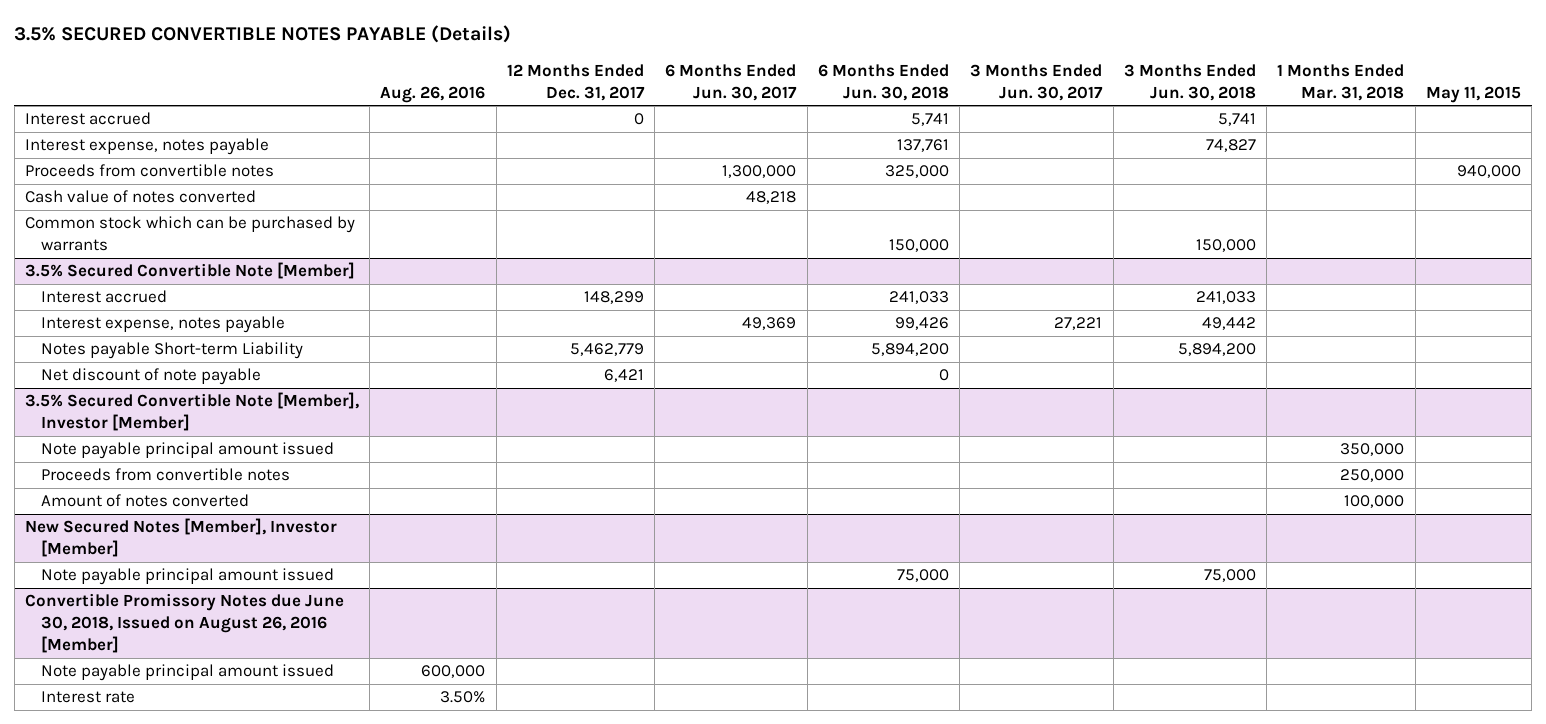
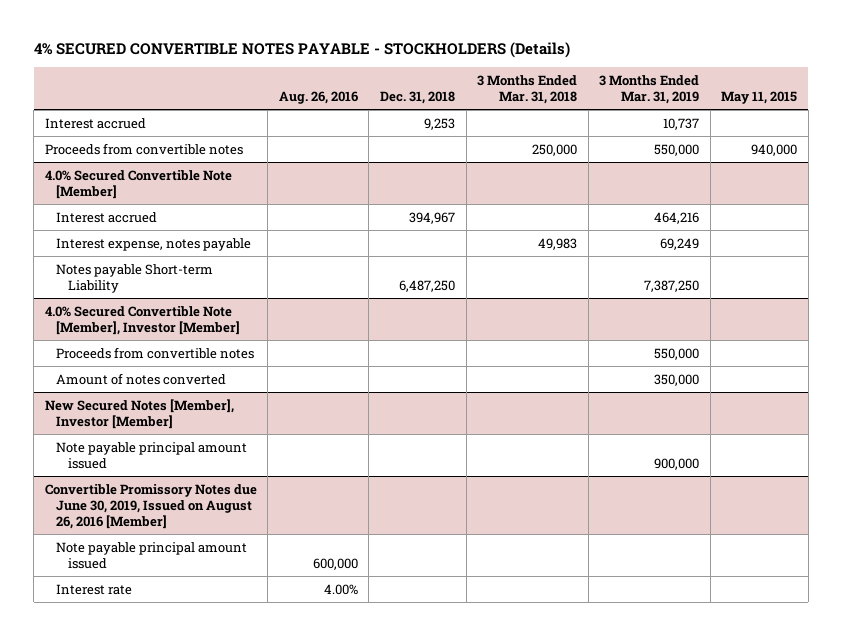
[14,25,512,44] 3.5% SECURED CONVERTIBLE NOTES PAYABLE (Details) -> [33,42,570,59] 4% SECURED CONVERTIBLE NOTES PAYABLE - STOCKHOLDERS (Details)
[506,63,645,101] 12 Months Ended Dec. 31, 2017 -> none
[665,63,798,101] 6 Months Ended Jun. 30, 2017 -> none
[817,63,949,101] 6 Months Ended Jun. 30, 2018 -> none
[970,63,1104,101] 3 Months Ended Jun. 30, 2017 -> none
[1123,63,1256,101] 3 Months Ended Jun. 30, 2018 -> none
[1277,63,1405,101] 1 Months Ended Mar. 31, 2018 -> none
none -> [379,90,455,104] Dec. 31, 2018
none -> [477,74,578,104] 3 Months Ended Mar. 31, 2018
none -> [599,74,700,104] 3 Months Ended Mar. 31, 2019
[24,138,269,156] Interest expense, notes payable -> none
[24,190,256,204] Cash value of notes converted -> none
[24,216,355,252] Common stock which can be purchased by warrants -> none
[24,262,355,280] 3.5% Secured Convertible Note [Member] -> none
[40,290,167,304] Interest accrued -> none
[40,316,285,334] Interest expense, notes payable -> none
[40,342,303,360] Notes payable Short-term Liability -> none
[40,368,261,386] Net discount of note payable -> none
[40,442,334,460] Note payable principal amount issued -> none
none -> [44,169,232,199] 4.0% Secured Convertible Note [Member]
none -> [56,211,158,223] Interest accrued
none -> [56,237,252,251] Interest expense, notes payable
none -> [56,263,214,293] Notes payable Short-term Liability
[24,392,359,432] 3.5% Secured Convertible Note [Member], Investor [Member] -> [44,305,241,335] 4.0% Secured Convertible Note [Member], Investor [Member]
[24,593,344,653] Convertible Promissory Notes due June 30, 2018, Issued on August 26, 2016 [Member] -> [44,483,257,529] Convertible Promissory Notes due June 30, 2019, Issued on August 26, 2016 [Member]
[440,691,486,704] 3.50% -> [323,583,358,595] 4.00%

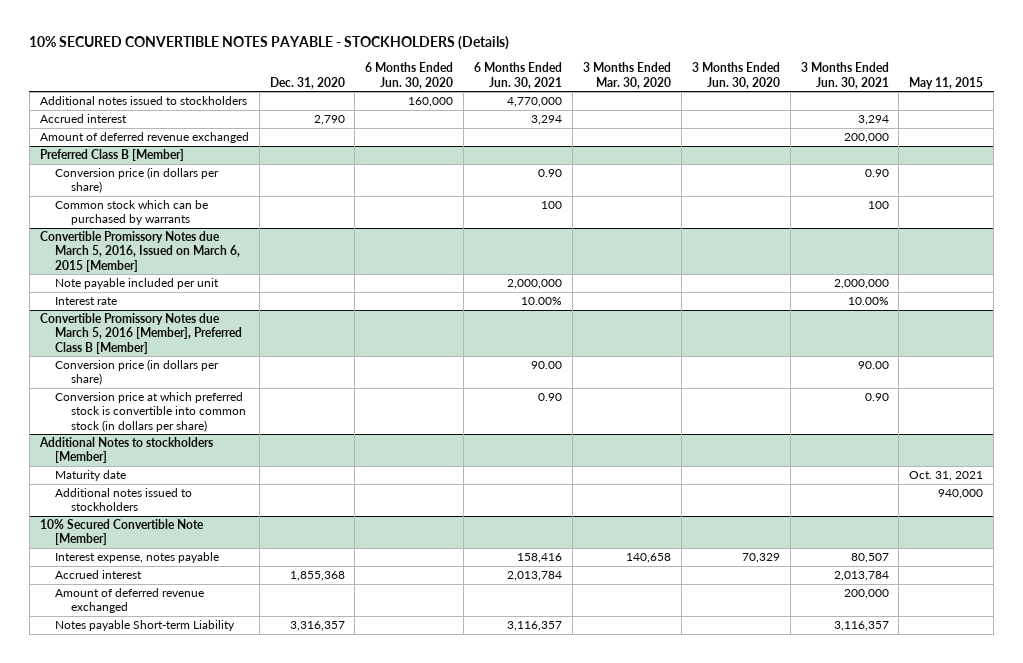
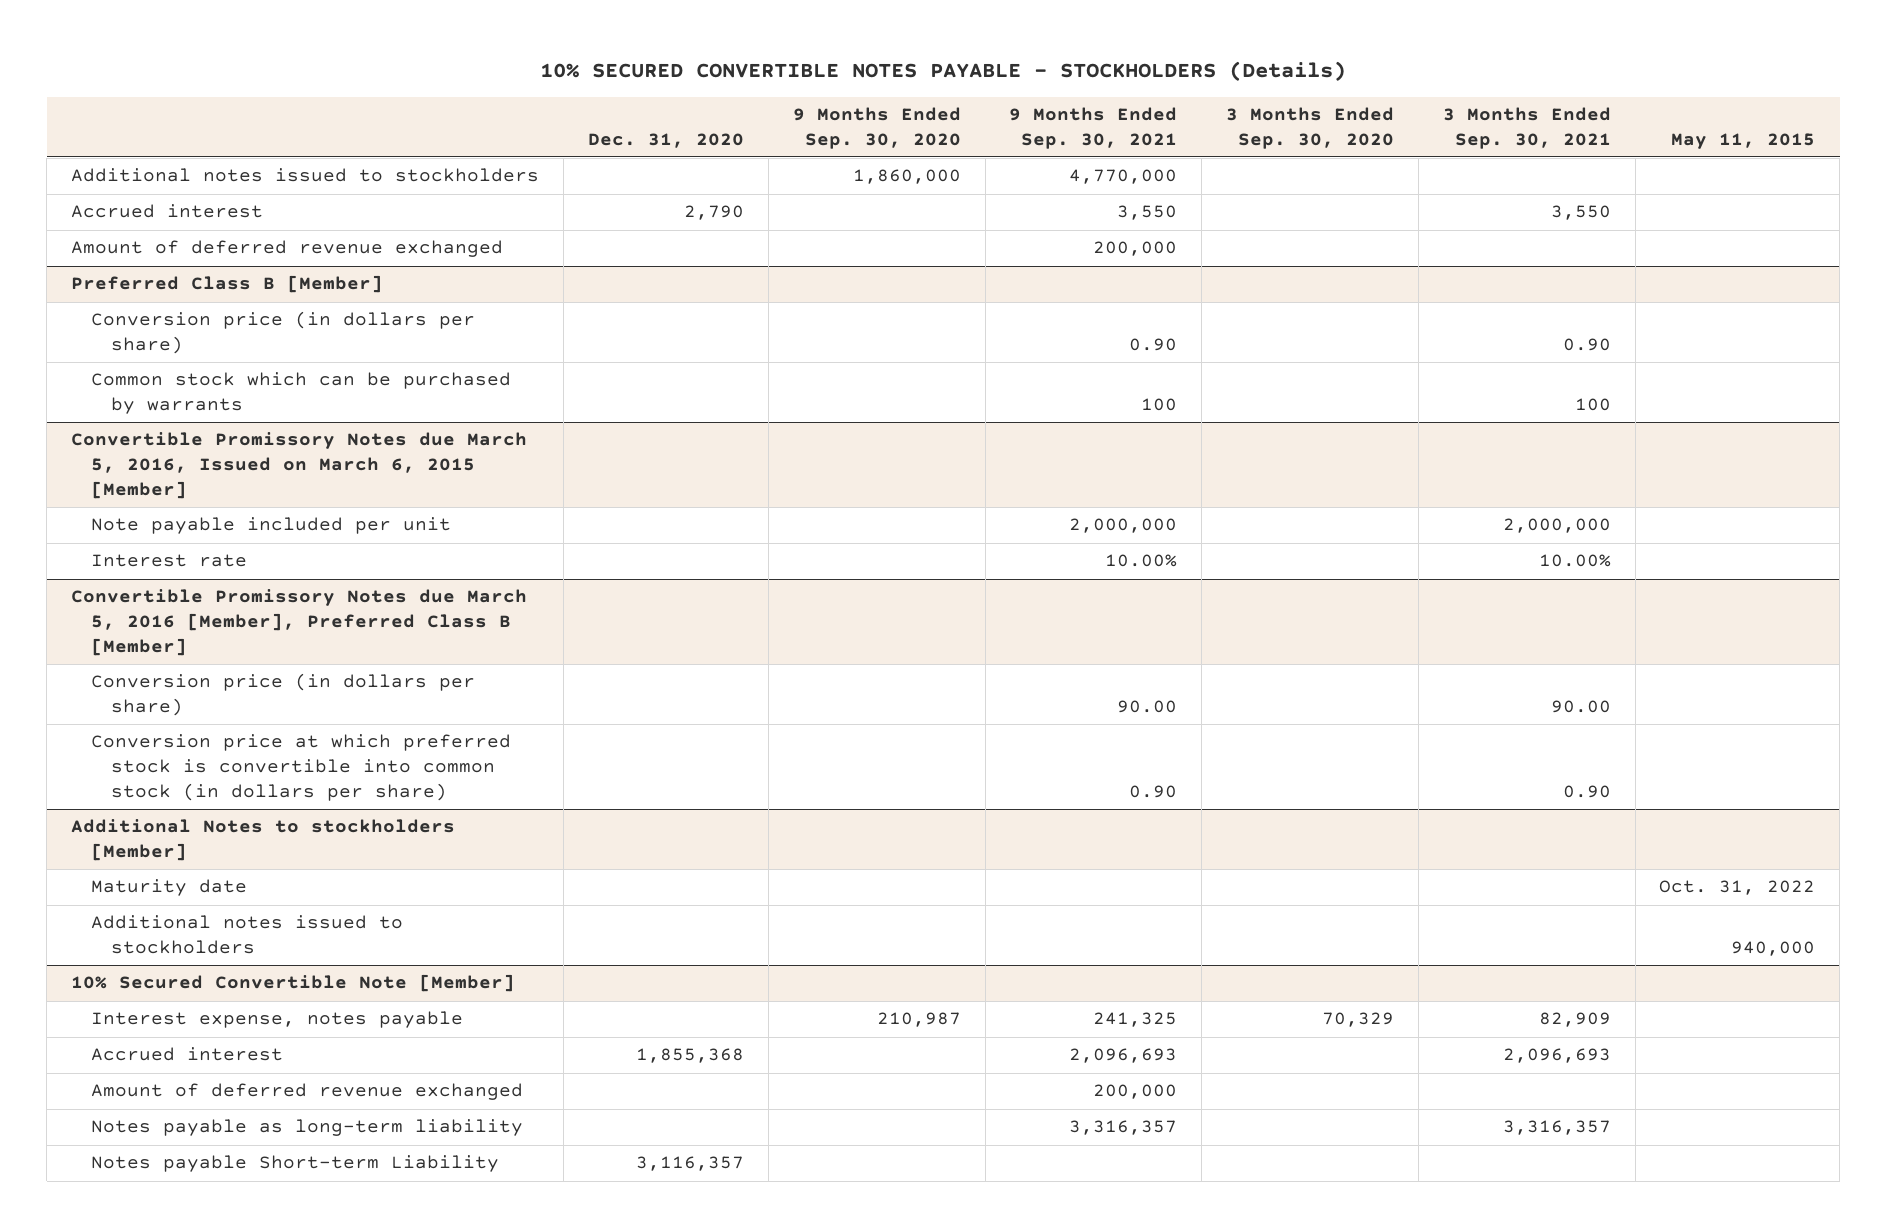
[365,62,454,89] 6 Months Ended Jun. 30, 2020 -> none
[474,62,563,89] 6 Months Ended Jun. 30, 2021 -> none
[582,62,671,89] 3 Months Ended Mar. 30, 2020 -> none
[691,62,780,89] 3 Months Ended Jun. 30, 2020 -> none
[800,62,889,89] 3 Months Ended Jun. 30, 2021 -> none
none -> [792,106,961,149] 9 Months Ended Sep. 30, 2020
none -> [1009,106,1178,149] 9 Months Ended Sep. 30, 2021
none -> [1226,106,1395,149] 3 Months Ended Sep. 30, 2020
none -> [1442,106,1611,149] 3 Months Ended Sep. 30, 2021
[909,471,984,482] Oct. 31, 2021 -> [1659,880,1816,896] Oct. 31, 2022
none -> [91,1119,524,1137] Notes payable as long-term liability
[289,621,345,632] 3,316,357 -> [636,1156,745,1172] 3,116,357

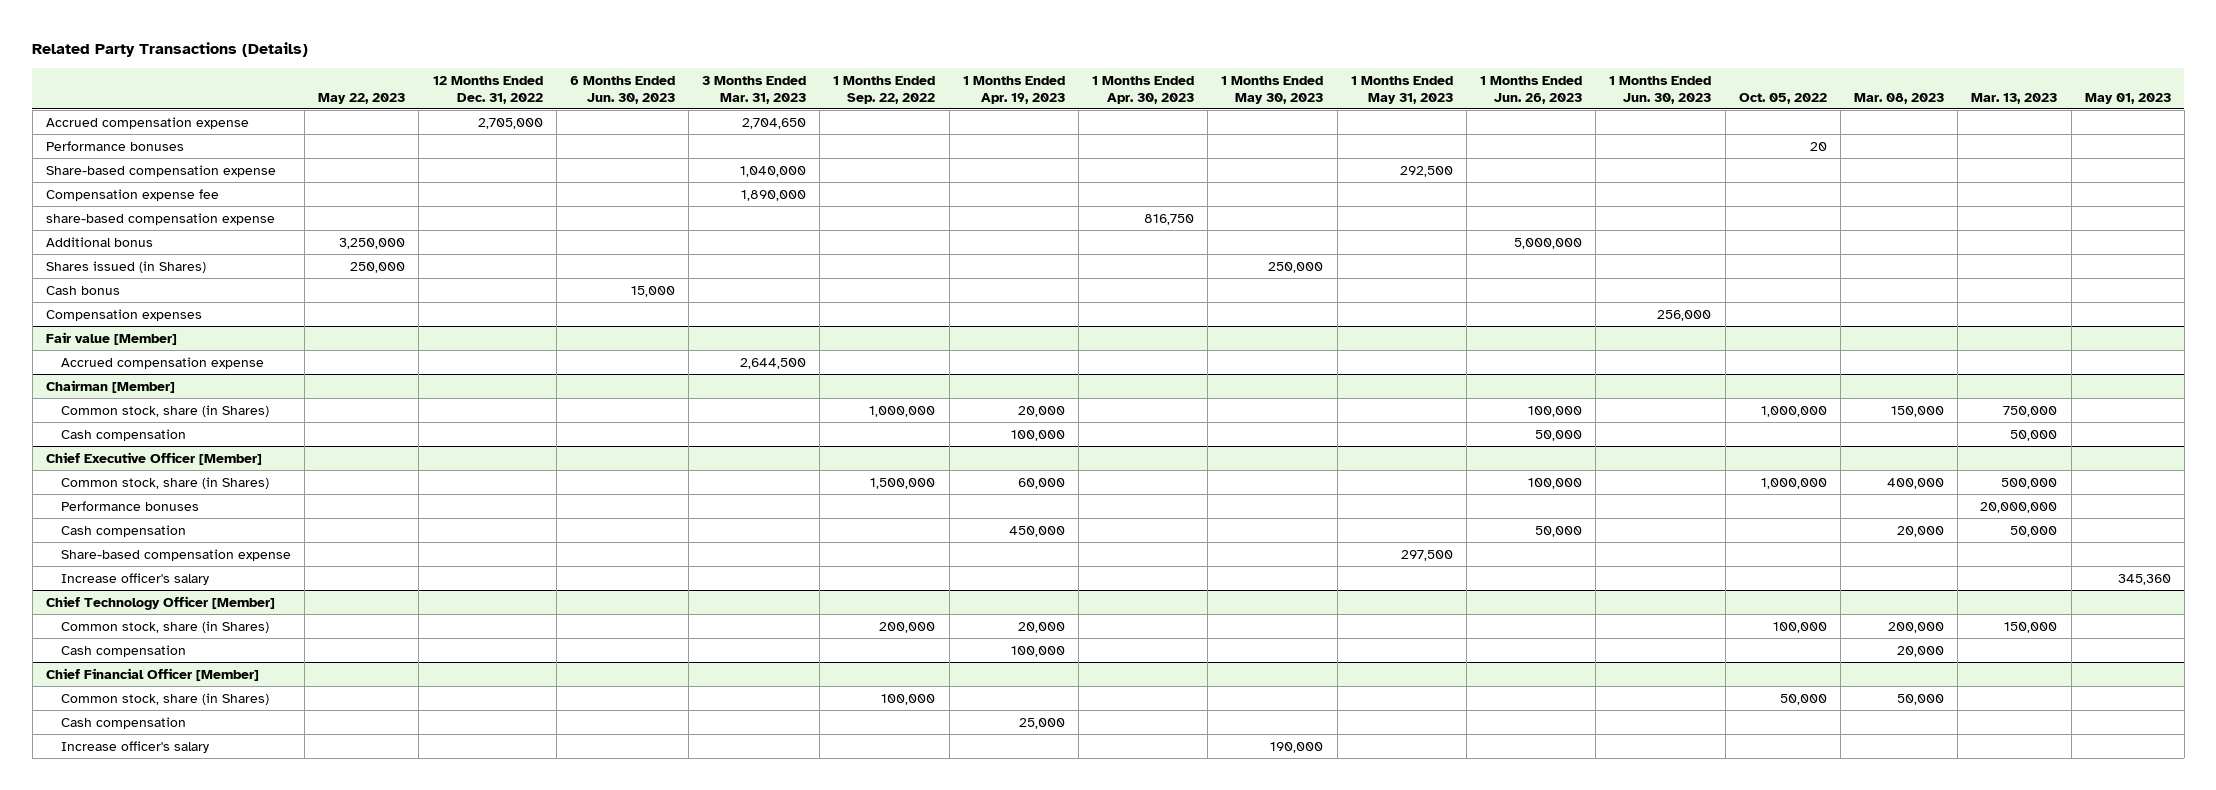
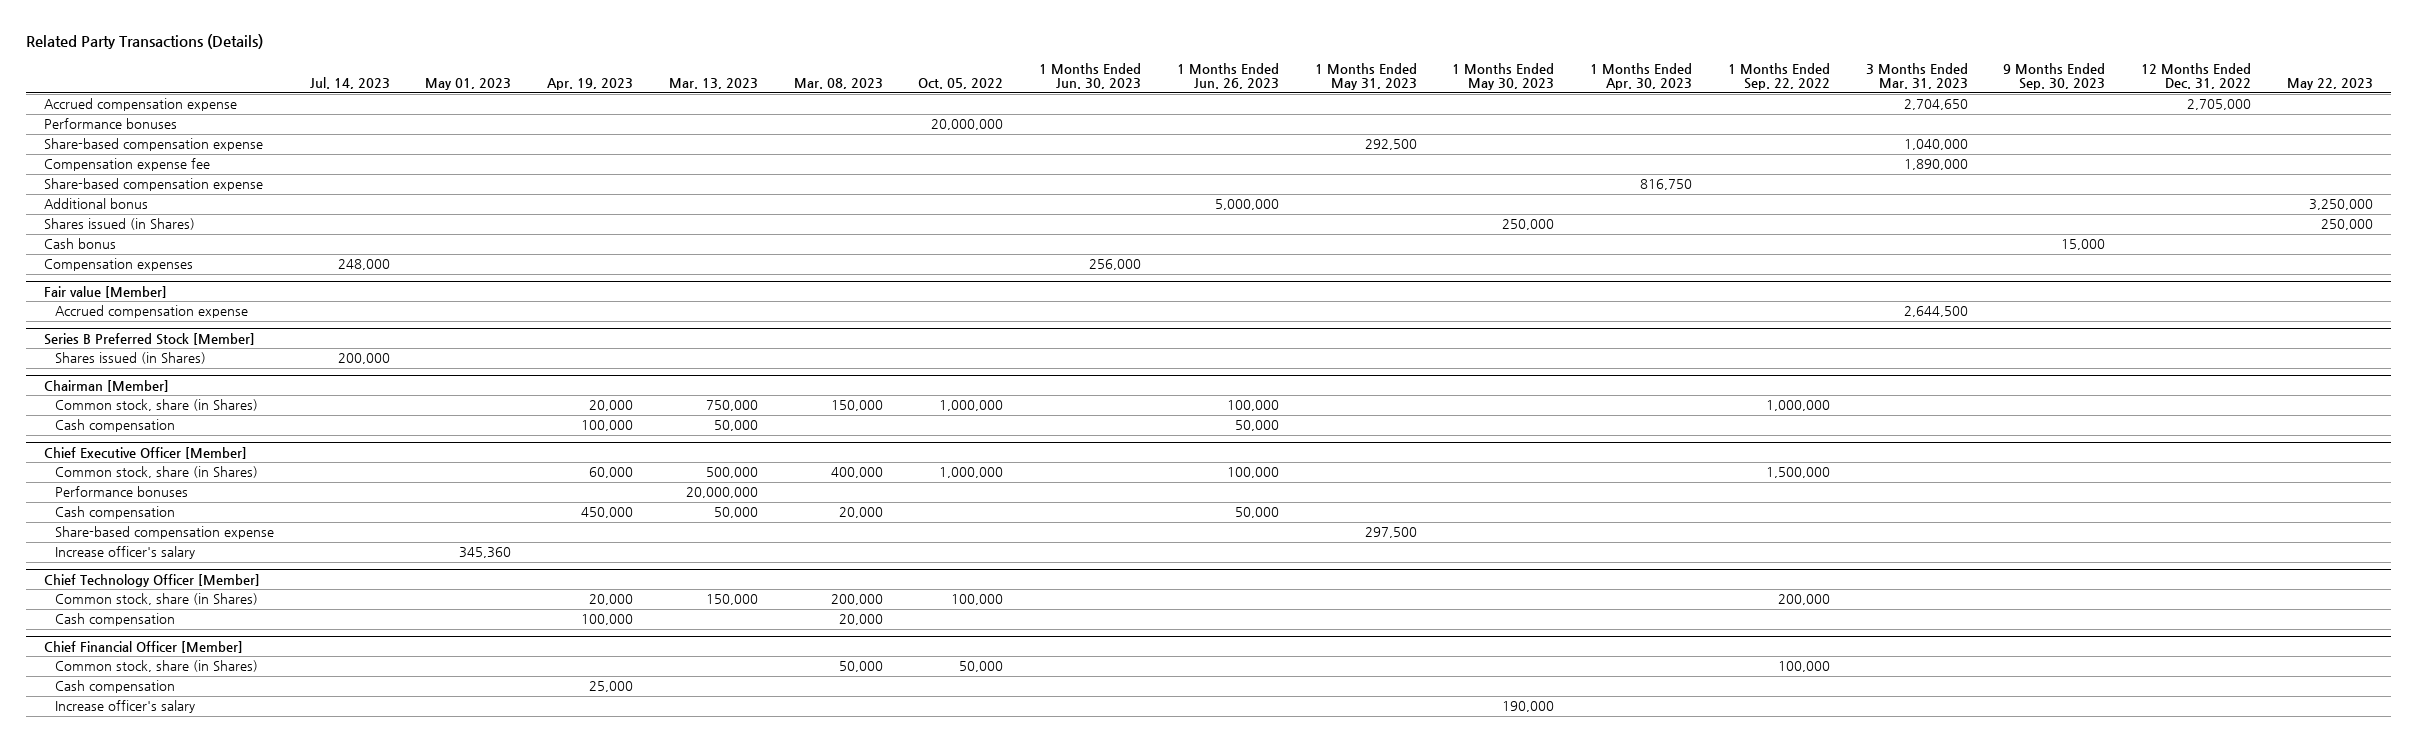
[569,75,675,104] 6 Months Ended Jun. 30, 2023 -> none
[962,75,1065,104] 1 Months Ended Apr. 19, 2023 -> none
none -> [309,77,390,90] Jul. 14, 2023
none -> [547,78,634,91] Apr. 19, 2023
none -> [2003,62,2106,91] 9 Months Ended Sep. 30, 2023
[1809,141,1827,151] 20 -> [931,119,1004,131] 20,000,000
[45,212,275,225] share-based compensation expense -> [43,178,263,192] Share-based compensation expense
none -> [43,332,255,345] Series B Preferred Stock [Member]
none -> [54,352,206,365] Shares issued (in Shares)

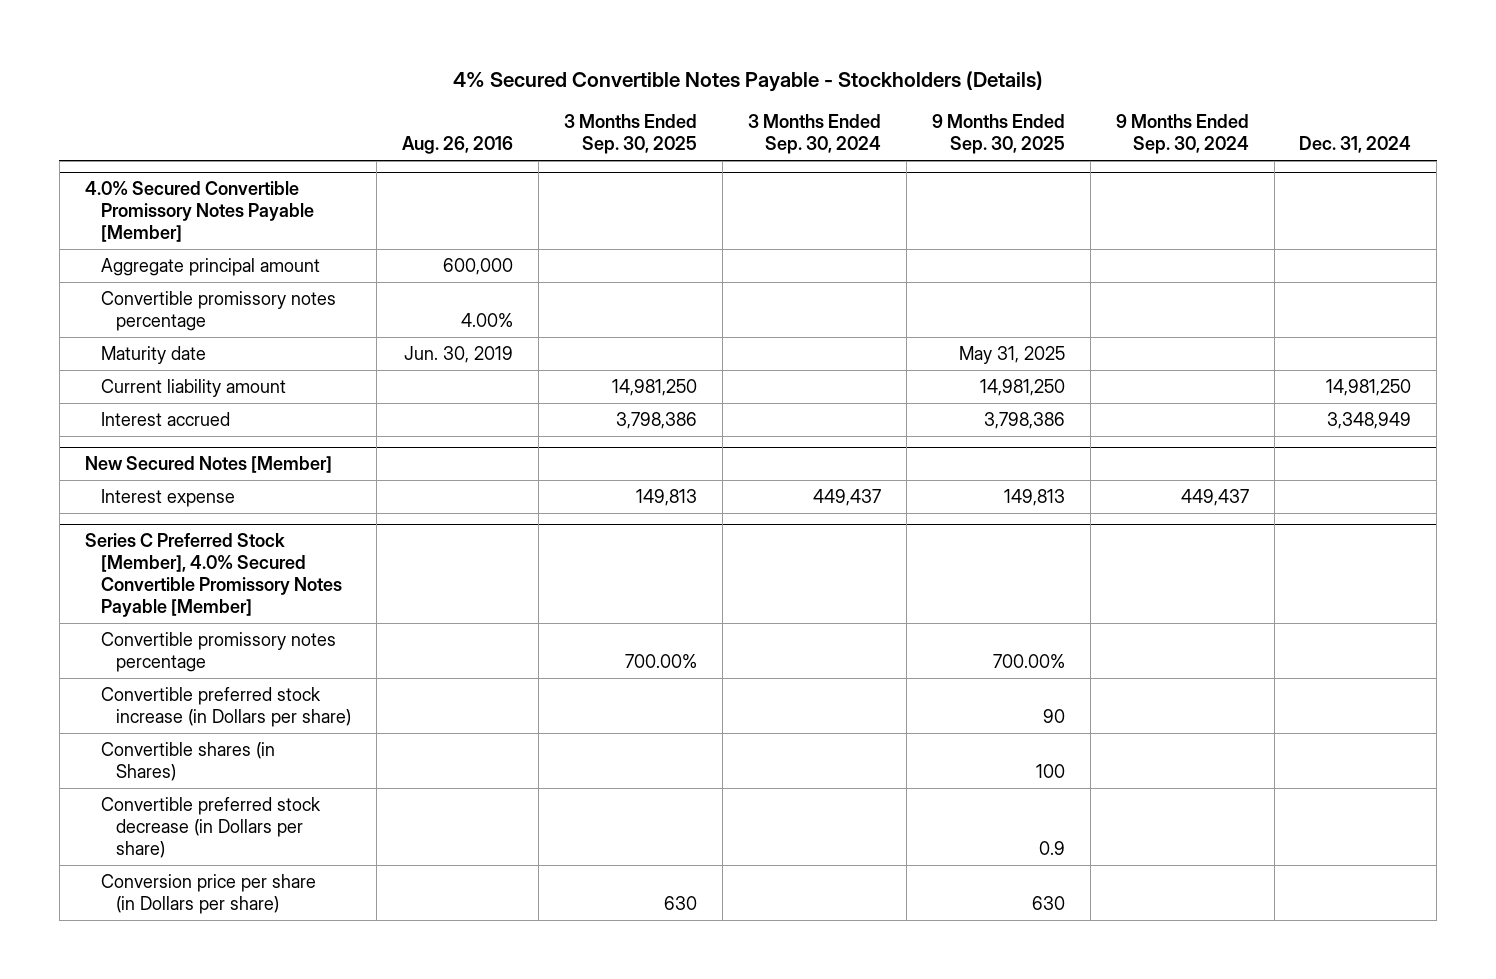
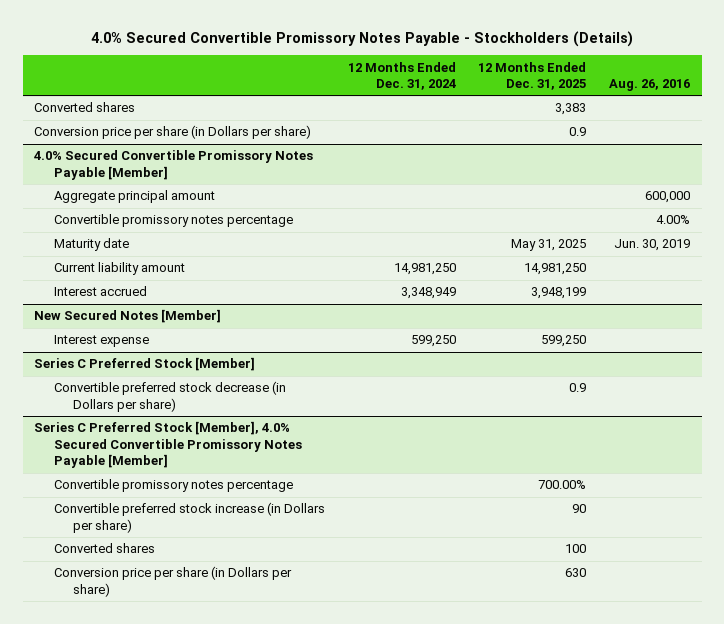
[453,71,1044,93] 4% Secured Convertible Notes Payable - Stockholders (Details) -> [91,30,634,47] 4.0% Secured Convertible Promissory Notes Payable - Stockholders (Details)
[563,114,697,155] 3 Months Ended Sep. 30, 2025 -> none
[747,114,881,155] 3 Months Ended Sep. 30, 2024 -> none
[931,114,1065,155] 9 Months Ended Sep. 30, 2025 -> none
[1115,114,1249,155] 9 Months Ended Sep. 30, 2024 -> none
[1299,136,1412,154] Dec. 31, 2024 -> none
none -> [347,61,456,91] 12 Months Ended Dec. 31, 2024
none -> [478,61,587,91] 12 Months Ended Dec. 31, 2025
none -> [34,102,136,113] Converted shares
none -> [34,125,312,140] Conversion price per share (in Dollars per share)
none -> [34,357,256,372] Series C Preferred Stock [Member]
none -> [53,381,286,412] Convertible preferred stock decrease (in Dollars per share)
[100,797,321,859] Convertible preferred stock decrease (in Dollars per share) -> none
[100,742,275,782] Convertible shares (in Shares) -> [53,543,155,554] Converted shares

